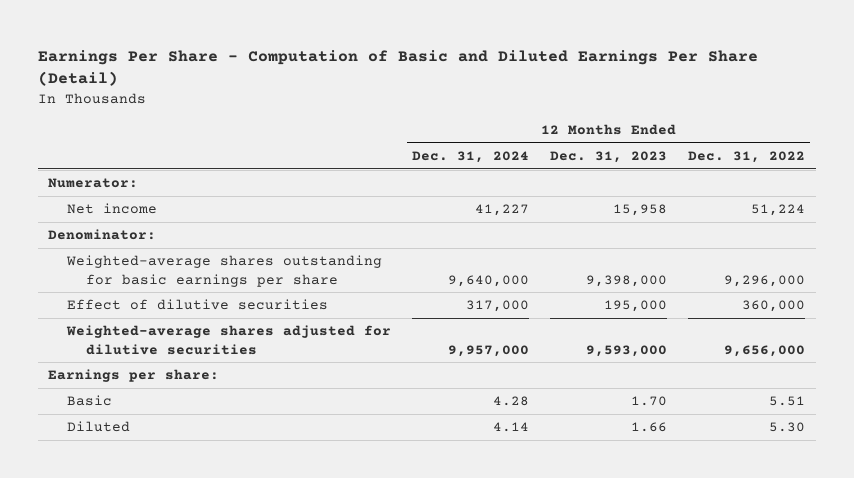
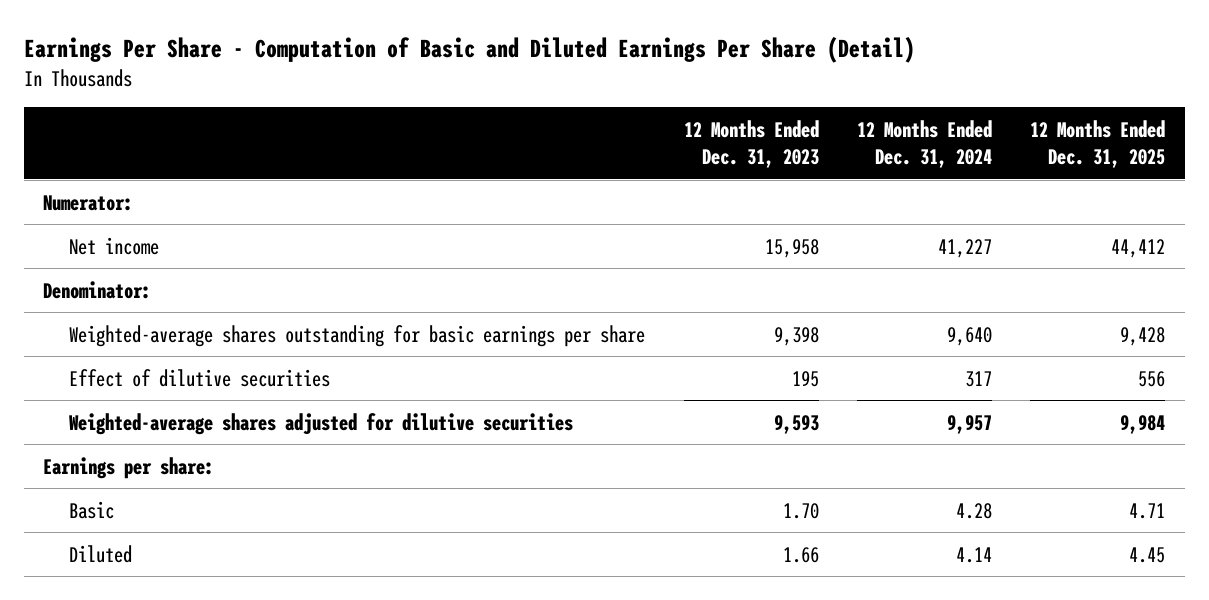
[688,150,806,163] Dec. 31, 2022 -> none
none -> [1030,119,1166,169] 12 Months Ended Dec. 31, 2025
[448,274,530,287] 9,640,000 -> [947,326,993,346] 9,640
[586,274,668,287] 9,398,000 -> [773,326,819,346] 9,398
[466,300,530,313] 317,000 -> [965,370,993,387] 317
[604,300,668,313] 195,000 -> [791,370,819,387] 195
[448,344,530,357] 9,957,000 -> [947,414,993,434] 9,957
[586,344,668,357] 9,593,000 -> [773,414,819,434] 9,593

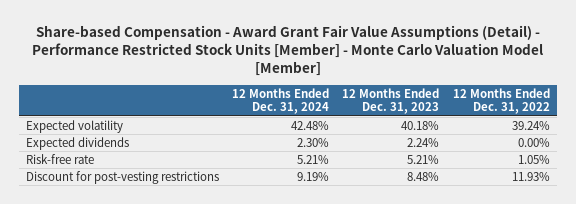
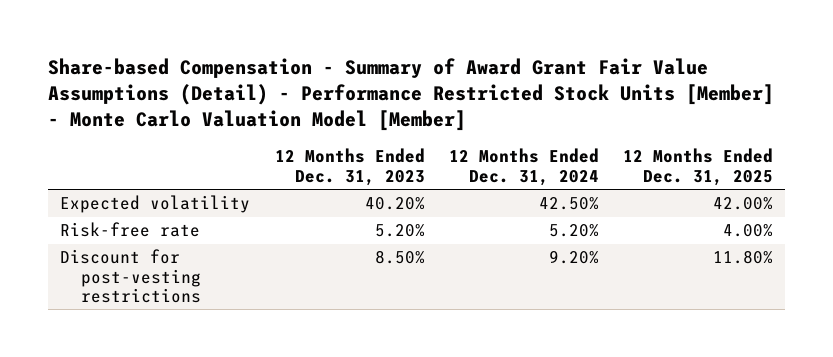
[31,25,543,77] Share-based Compensation - Award Grant Fair Value Assumptions (Detail) - Performance Restricted Stock Units [Member] - Monte Carlo Valuation Model [Member] -> [48,58,775,132] Share-based Compensation - Summary of Award Grant Fair Value Assumptions (Detail) - Performance Restricted Stock Units [Member] - Monte Carlo Valuation Model [Member]
[452,87,550,115] 12 Months Ended Dec. 31, 2022 -> none
none -> [622,148,773,186] 12 Months Ended Dec. 31, 2025
[25,136,129,150] Expected dividends -> none
[291,120,330,130] 42.48% -> [538,197,599,211] 42.50%
[401,120,440,130] 40.18% -> [364,197,425,211] 40.20%
[297,154,330,164] 5.21% -> [548,224,599,238] 5.20%
[407,154,440,164] 5.21% -> [374,224,425,238] 5.20%
[297,171,330,181] 9.19% -> [548,250,599,265] 9.20%
[407,171,440,181] 8.48% -> [374,250,425,265] 8.50%

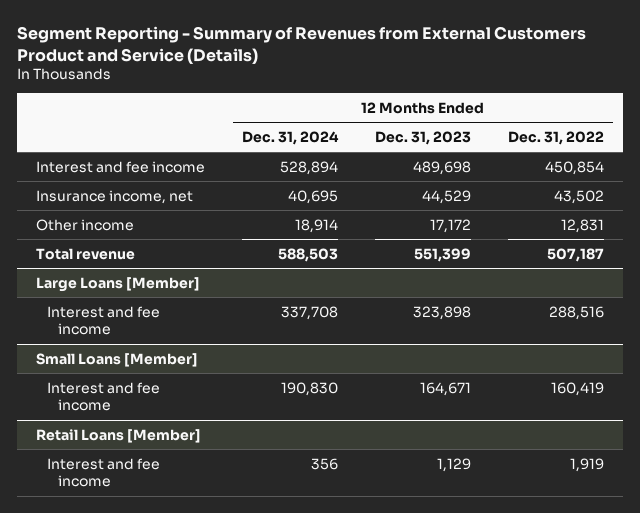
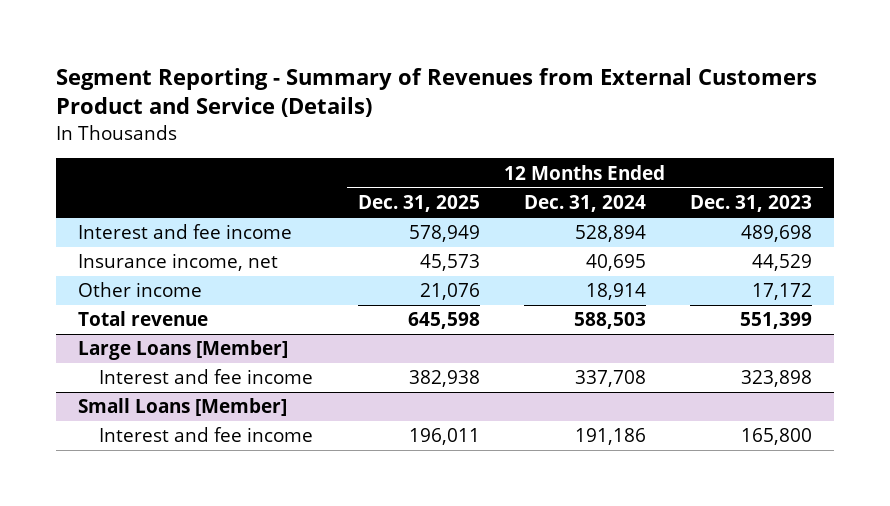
[508,130,605,145] Dec. 31, 2022 -> none
none -> [357,195,480,213] Dec. 31, 2025
[35,428,201,443] Retail Loans [Member] -> none
[46,457,160,488] Interest and fee income -> none
[280,381,338,396] 190,830 -> [574,428,646,446] 191,186
[419,381,471,396] 164,671 -> [740,428,812,446] 165,800

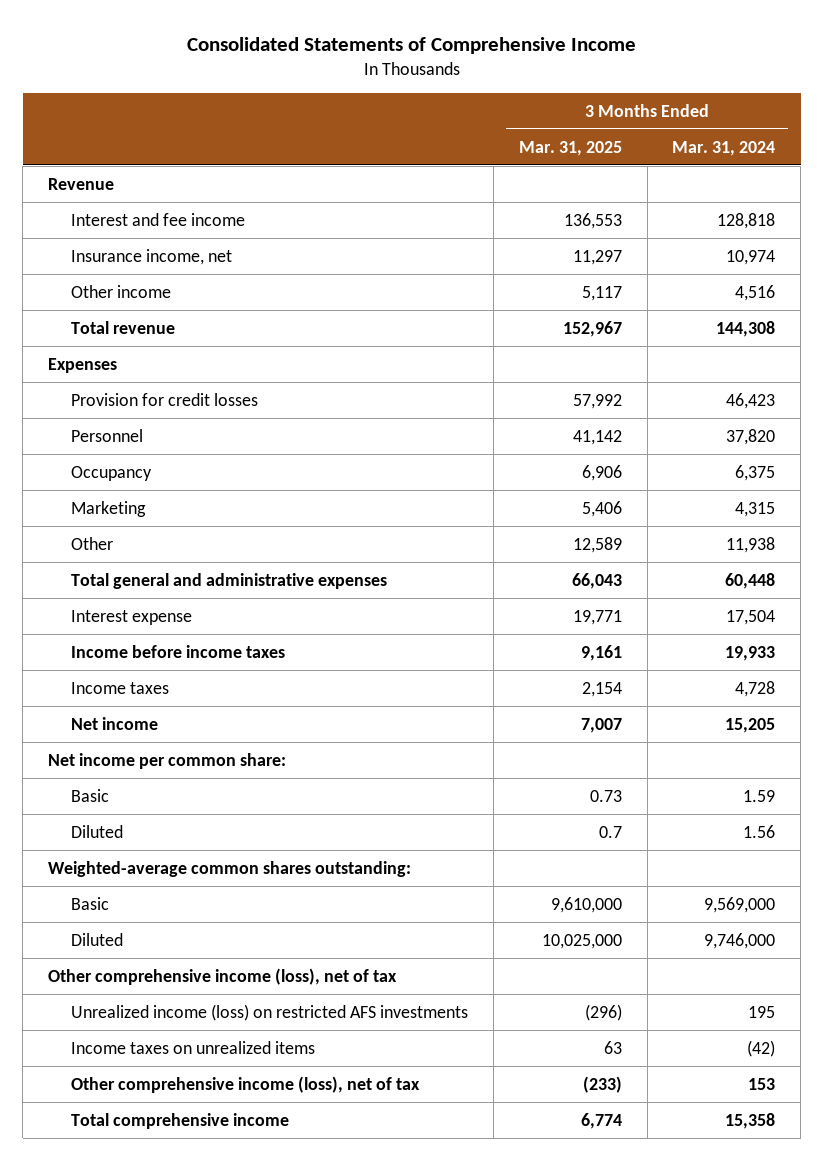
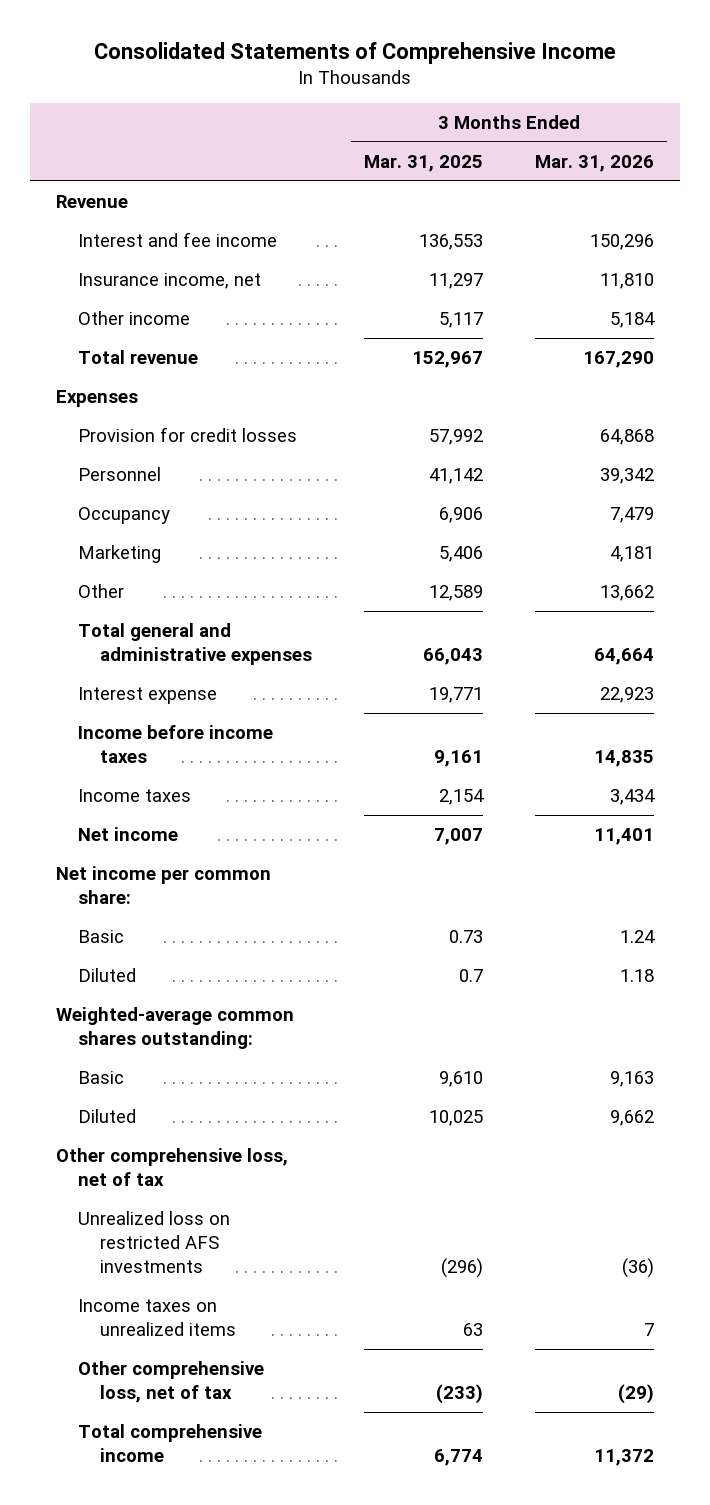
[672,140,776,156] Mar. 31, 2024 -> none
none -> [534,154,654,172] Mar. 31, 2026
[550,896,622,913] 9,610,000 -> [438,1071,483,1088] 9,610
[541,933,622,949] 10,025,000 -> [428,1110,483,1127] 10,025
[47,967,397,985] Other comprehensive income (loss), net of tax -> [55,1148,288,1187] Other comprehensive loss, net of tax
[71,1003,469,1021] Unrealized income (loss) on restricted AFS investments -> [77,1211,230,1274] Unrealized loss on restricted AFS investments
[71,1075,421,1093] Other comprehensive income (loss), net of tax -> [77,1361,264,1404] Other comprehensive loss, net of tax

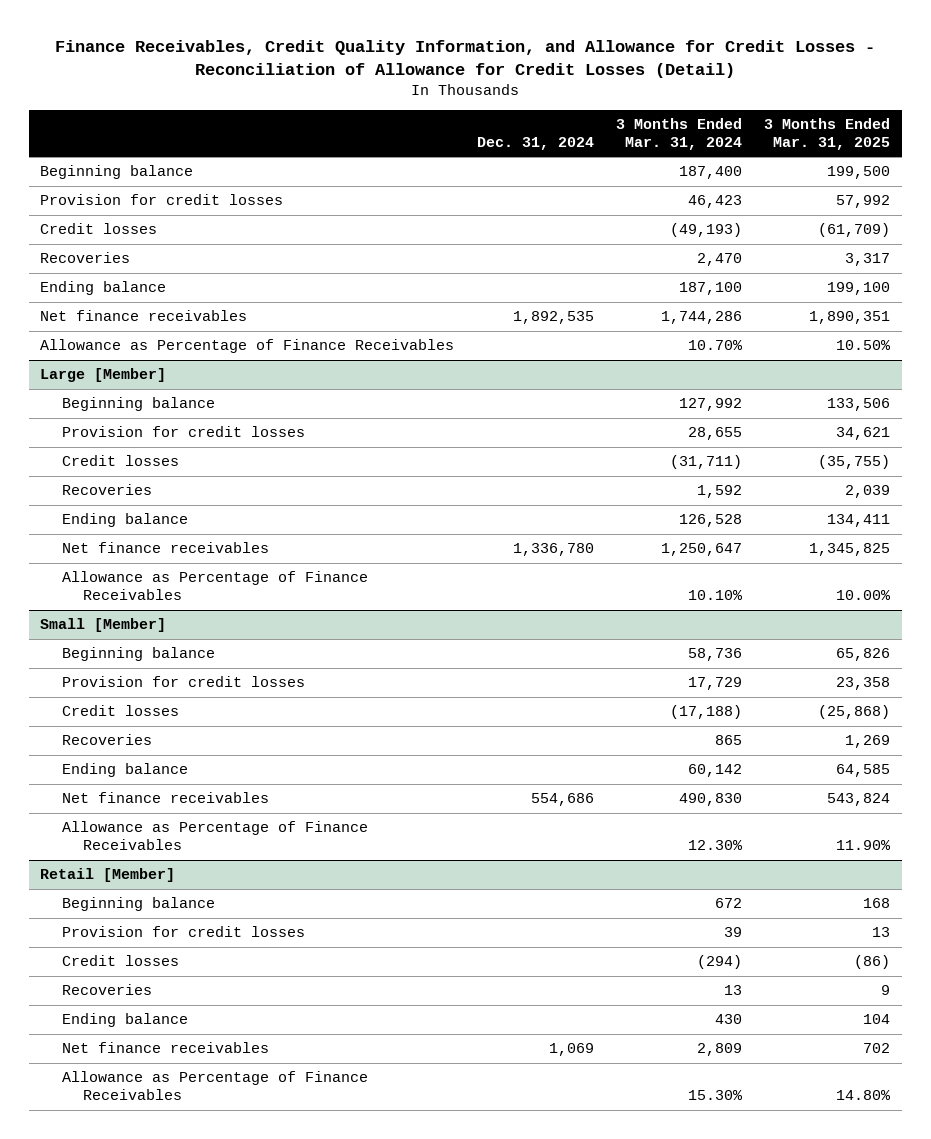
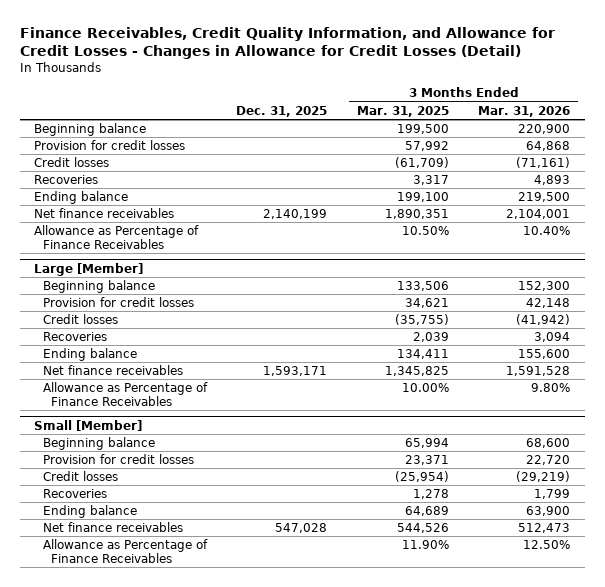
[55,40,876,78] Finance Receivables, Credit Quality Information, and Allowance for Credit Losses - Reconciliation of Allowance for Credit Losses (Detail) -> [19,27,555,60] Finance Receivables, Credit Quality Information, and Allowance for Credit Losses - Changes in Allowance for Credit Losses (Detail)
[476,136,594,150] Dec. 31, 2024 -> none
[616,118,743,150] 3 Months Ended Mar. 31, 2024 -> none
none -> [236,105,328,117] Dec. 31, 2025
none -> [478,105,571,117] Mar. 31, 2026
[836,648,891,662] 65,826 -> [404,438,449,449] 65,994
[836,677,891,691] 23,358 -> [404,455,449,466] 23,371
[818,705,891,720] (25,868) -> [394,471,449,483] (25,954)
[845,735,891,749] 1,269 -> [412,489,449,500] 1,278
[836,764,891,778] 64,585 -> [404,506,449,517] 64,689
[827,793,891,807] 543,824 -> [396,523,449,534] 544,526
[40,868,176,883] Retail [Member] -> none
[61,897,215,912] Beginning balance -> none
[61,926,305,938] Provision for credit losses -> none
[61,955,179,967] Credit losses -> none
[61,984,152,996] Recoveries -> none
[61,1013,188,1028] Ending balance -> none
[61,1042,269,1054] Net finance receivables -> none
[61,1071,368,1101] Allowance as Percentage of Finance Receivables -> none

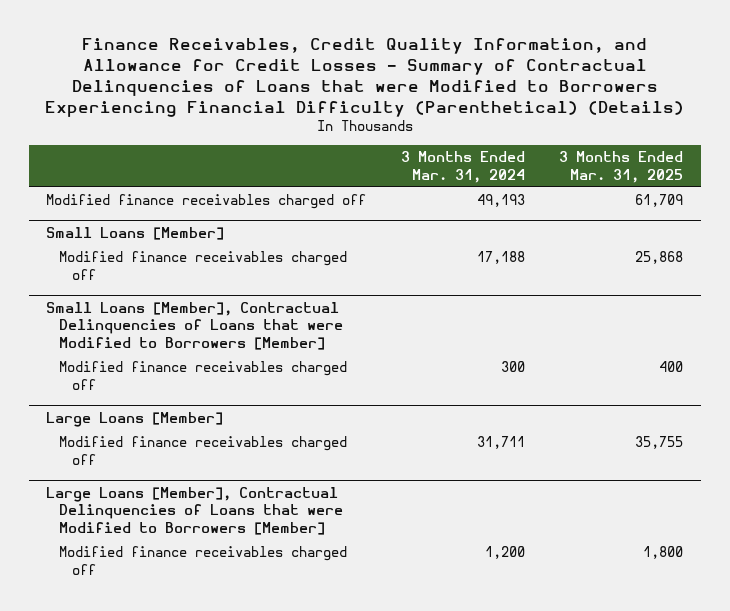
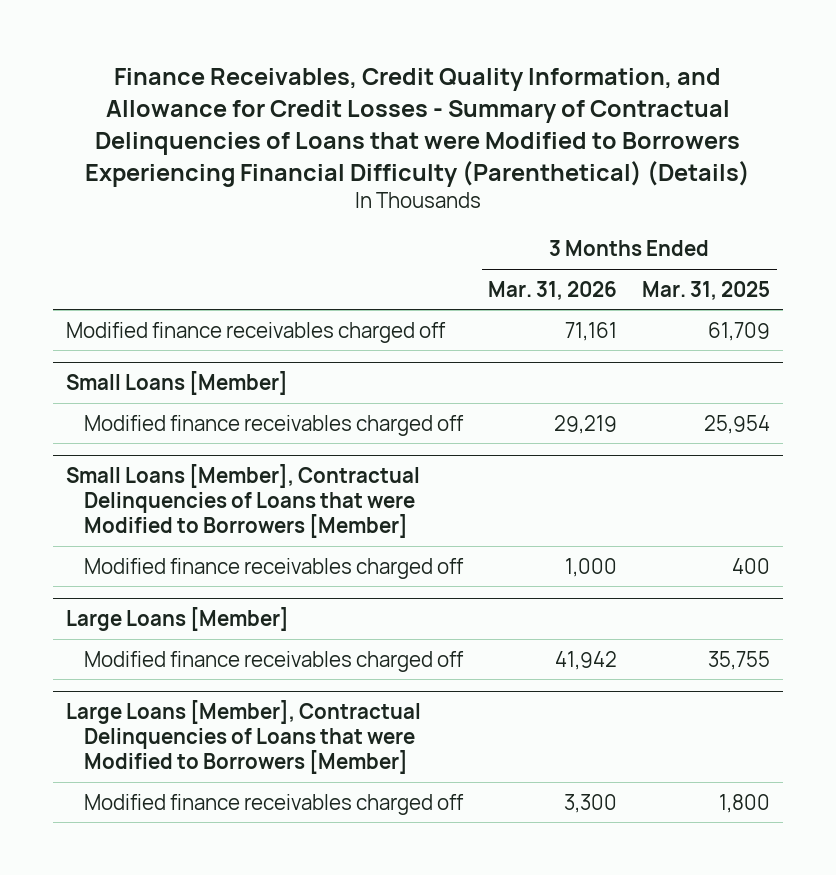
[400,151,525,183] 3 Months Ended Mar. 31, 2024 -> none
none -> [488,280,618,300] Mar. 31, 2026
[635,251,684,265] 25,868 -> [704,414,771,434] 25,954

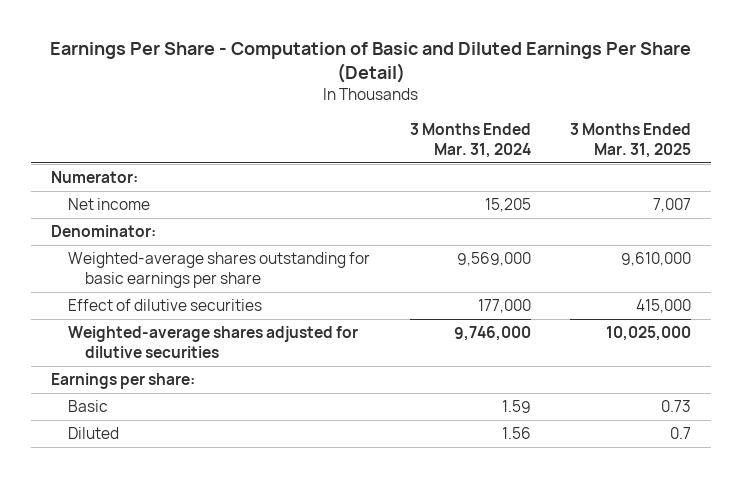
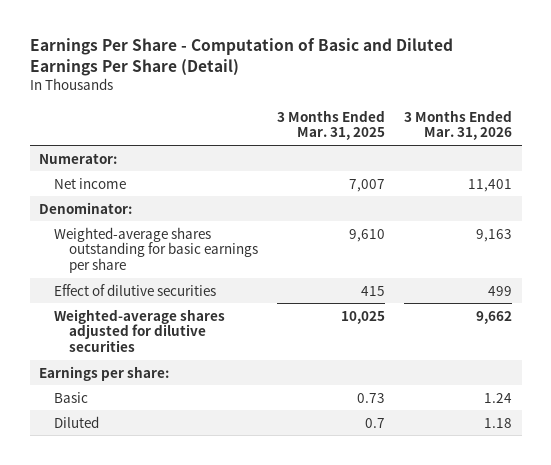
[409,122,531,158] 3 Months Ended Mar. 31, 2024 -> none
none -> [404,109,513,141] 3 Months Ended Mar. 31, 2026
[621,252,692,267] 9,610,000 -> [348,228,385,242] 9,610
[636,299,692,314] 415,000 -> [360,285,385,296] 415
[606,326,692,342] 10,025,000 -> [340,310,385,324] 10,025

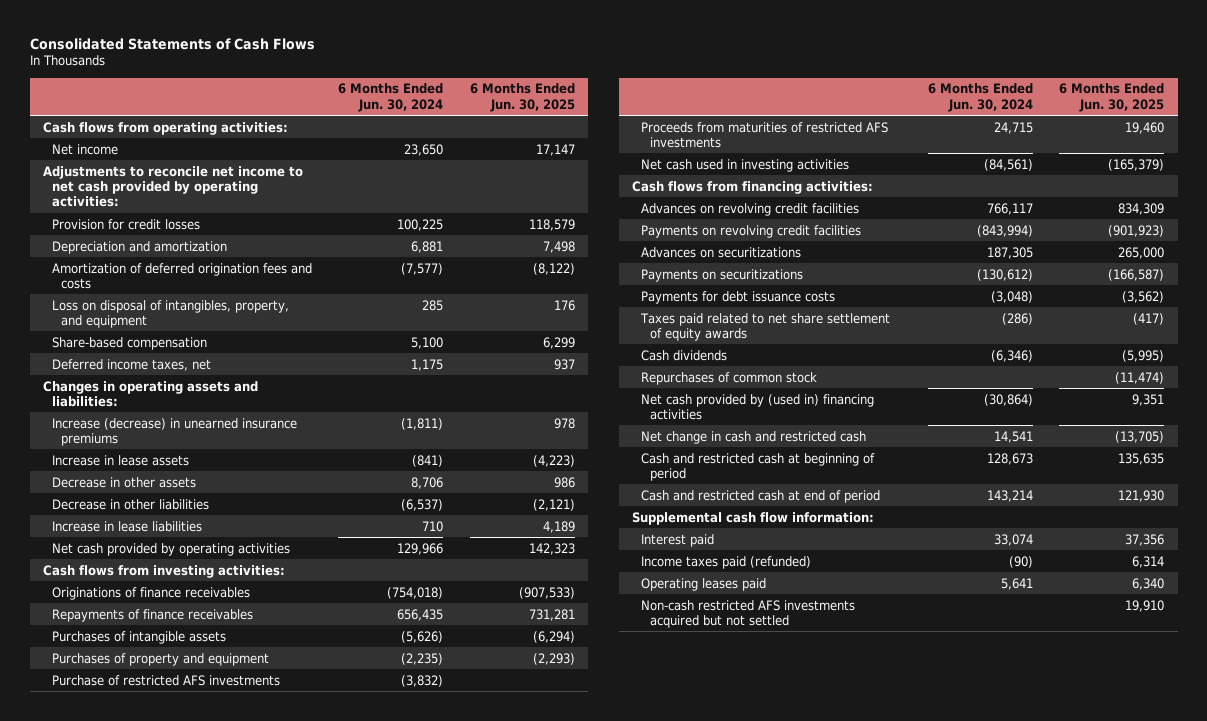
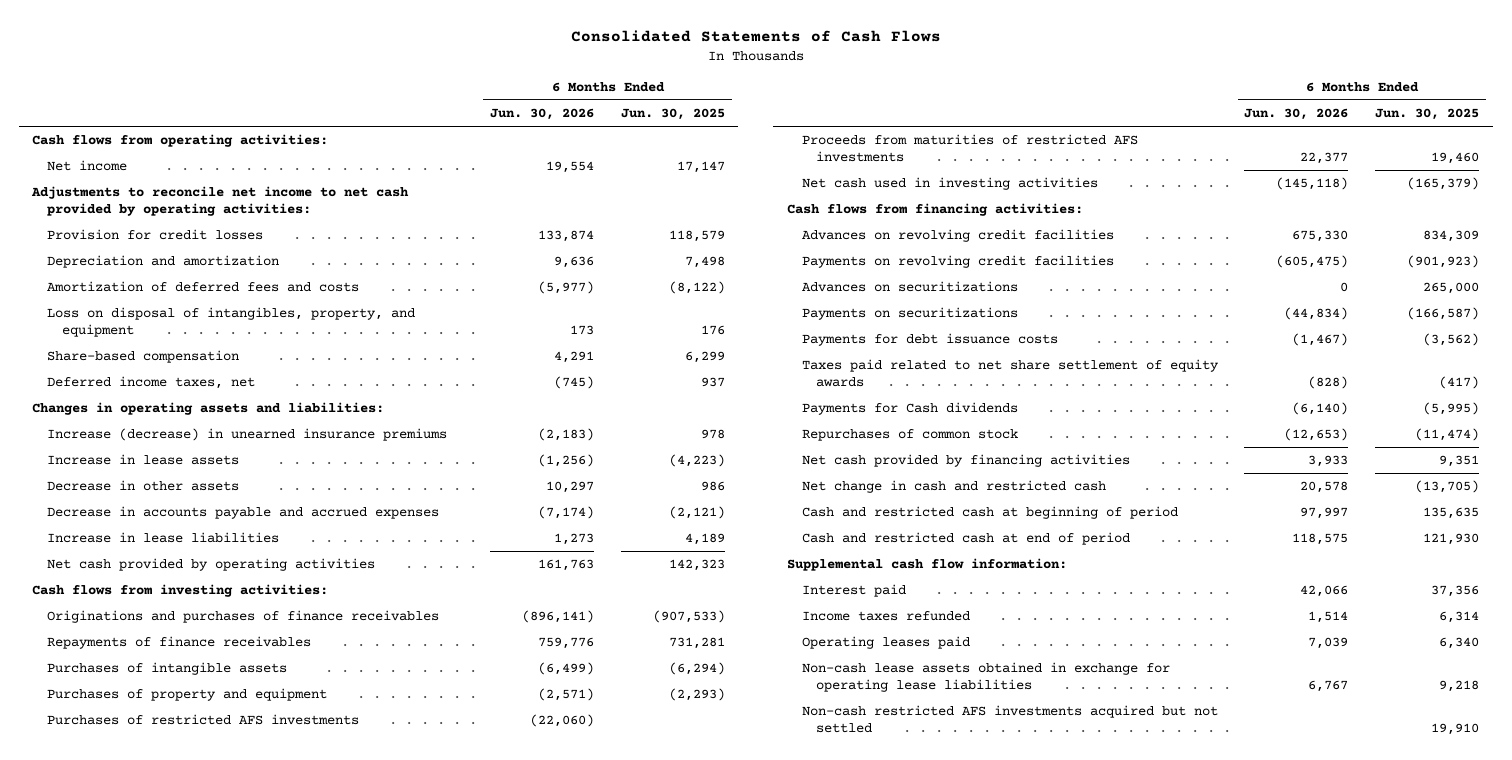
[338,83,444,112] 6 Months Ended Jun. 30, 2024 -> none
none -> [490,108,595,121] Jun. 30, 2026
[51,262,312,289] Amortization of deferred origination fees and costs -> [47,281,360,293] Amortization of deferred fees and costs
[51,498,209,510] Decrease in other liabilities -> [47,506,440,520] Decrease in accounts payable and accrued expenses
[51,586,250,600] Originations of finance receivables -> [47,610,440,624] Originations and purchases of finance receivables
[51,674,280,686] Purchase of restricted AFS investments -> [47,714,360,726] Purchases of restricted AFS investments
[641,349,728,361] Cash dividends -> [801,402,1018,416] Payments for Cash dividends
[641,393,875,420] Net cash provided by (used in) financing activities -> [801,454,1130,468] Net cash provided by financing activities
[641,555,812,569] Income taxes paid (refunded) -> [801,611,970,622] Income taxes refunded
none -> [801,662,1170,692] Non-cash lease assets obtained in exchange for operating lease liabilities

